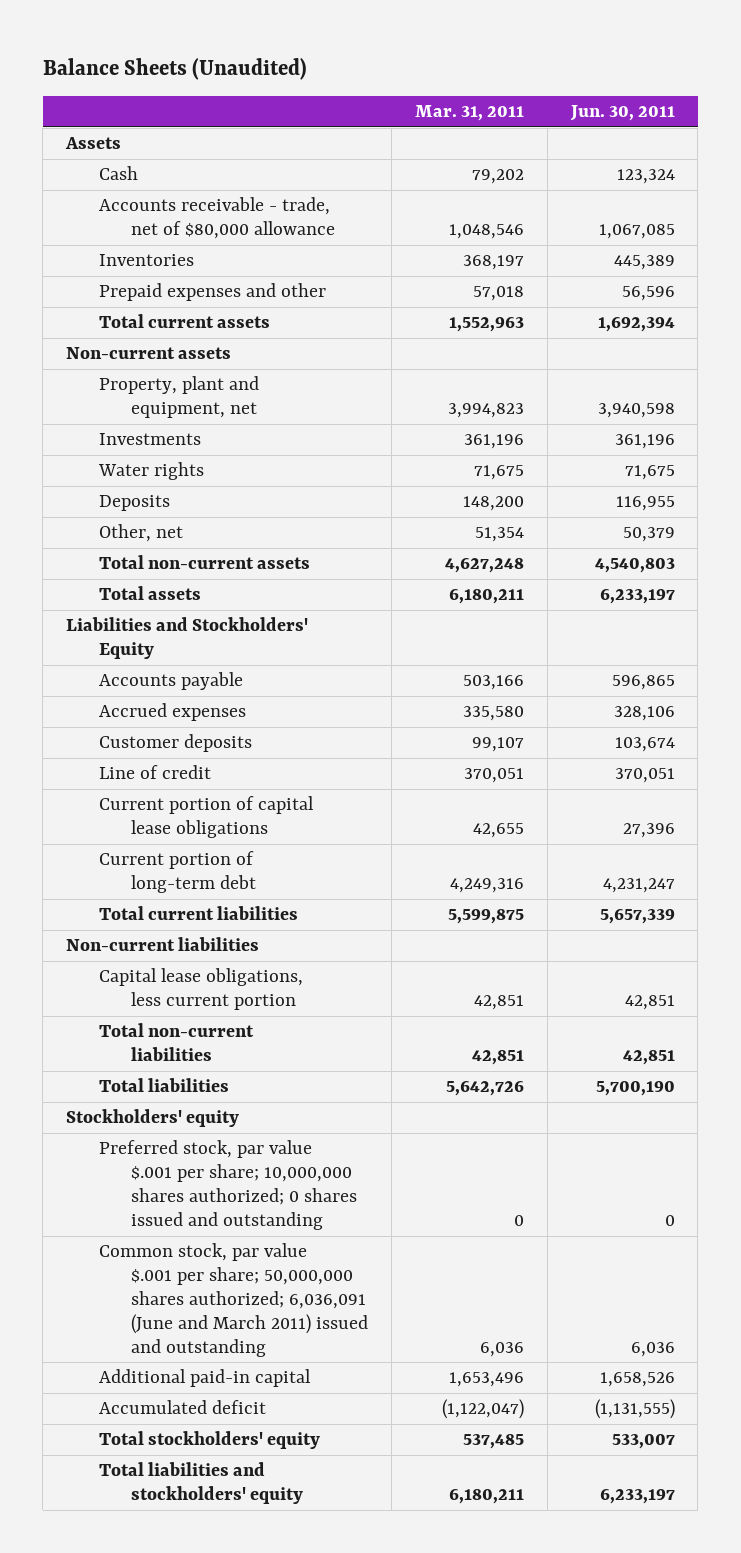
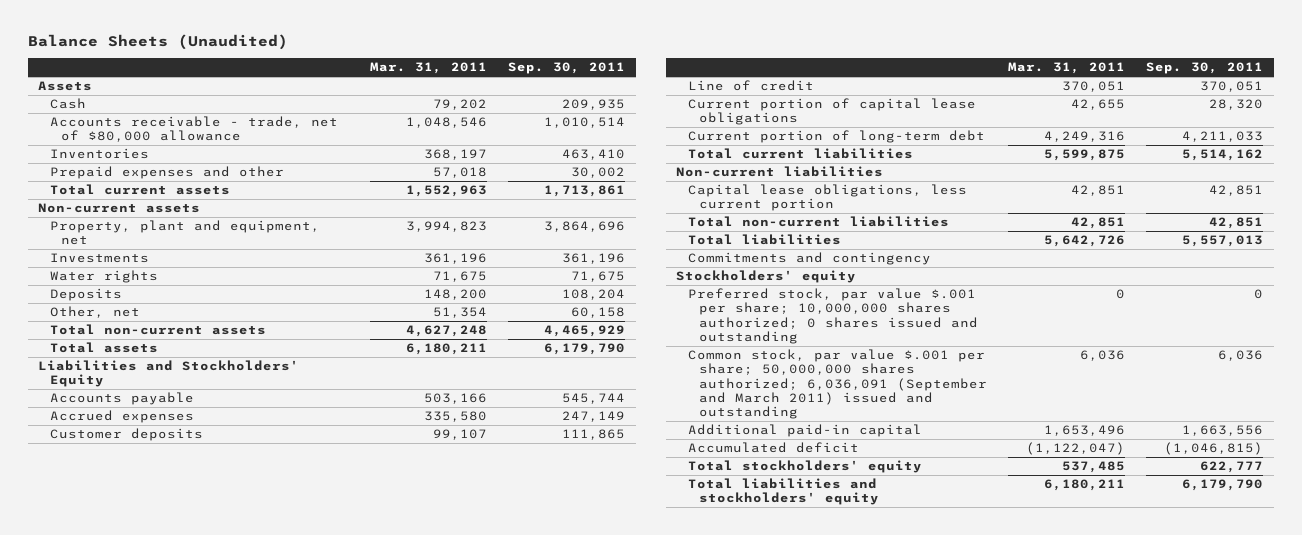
[569,105,675,122] Jun. 30, 2011 -> none
none -> [508,62,626,75] Sep. 30, 2011
none -> [687,252,931,266] Commitments and contingency
[98,1243,369,1357] Common stock, par value $.001 per share; 50,000,000 shares authorized; 6,036,091 (June and March 2011) issued and outstanding -> [687,349,988,420] Common stock, par value $.001 per share; 50,000,000 shares authorized; 6,036,091 (September and March 2011) issued and outstanding

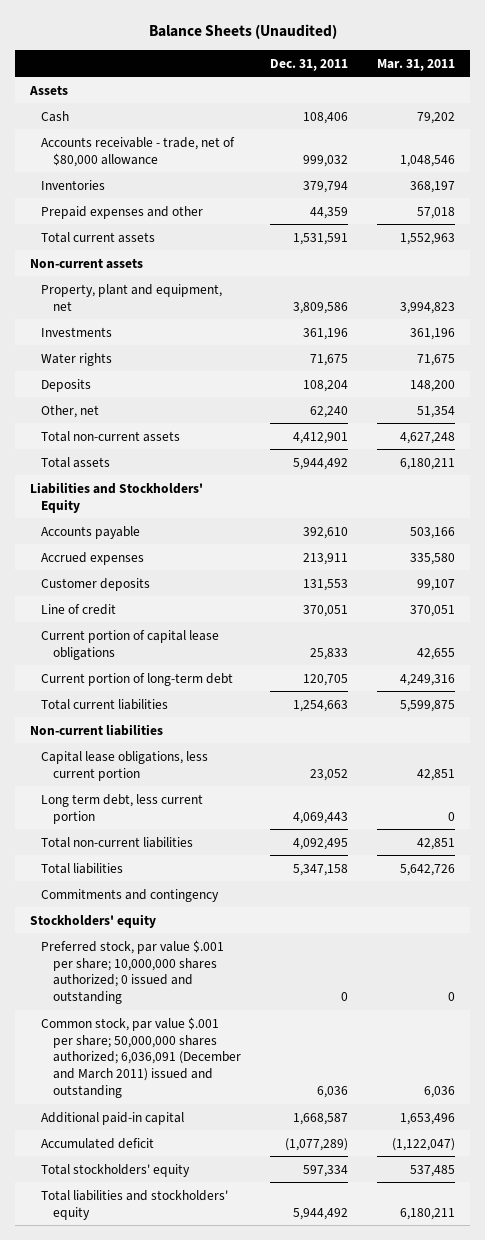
[508,62,626,75] Sep. 30, 2011 -> none
none -> [270,58,349,71] Dec. 31, 2011
none -> [41,793,204,824] Long term debt, less current portion
[687,288,979,344] Preferred stock, par value $.001 per share; 10,000,000 shares authorized; 0 shares issued and outstanding -> [41,939,225,1005] Preferred stock, par value $.001 per share; 10,000,000 shares authorized; 0 issued and outstanding
[687,349,988,420] Common stock, par value $.001 per share; 50,000,000 shares authorized; 6,036,091 (September and March 2011) issued and outstanding -> [41,1016,241,1099] Common stock, par value $.001 per share; 50,000,000 shares authorized; 6,036,091 (December and March 2011) issued and outstanding

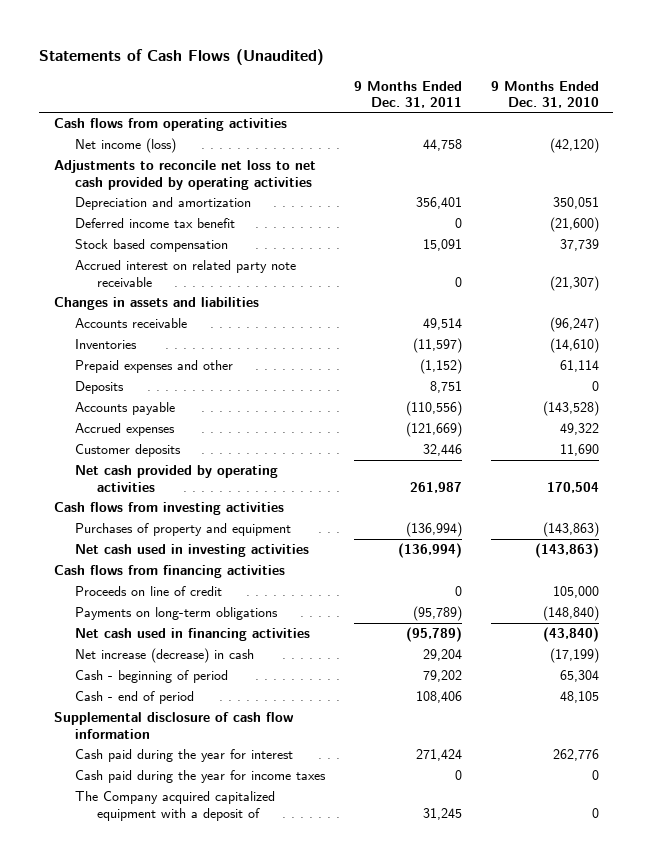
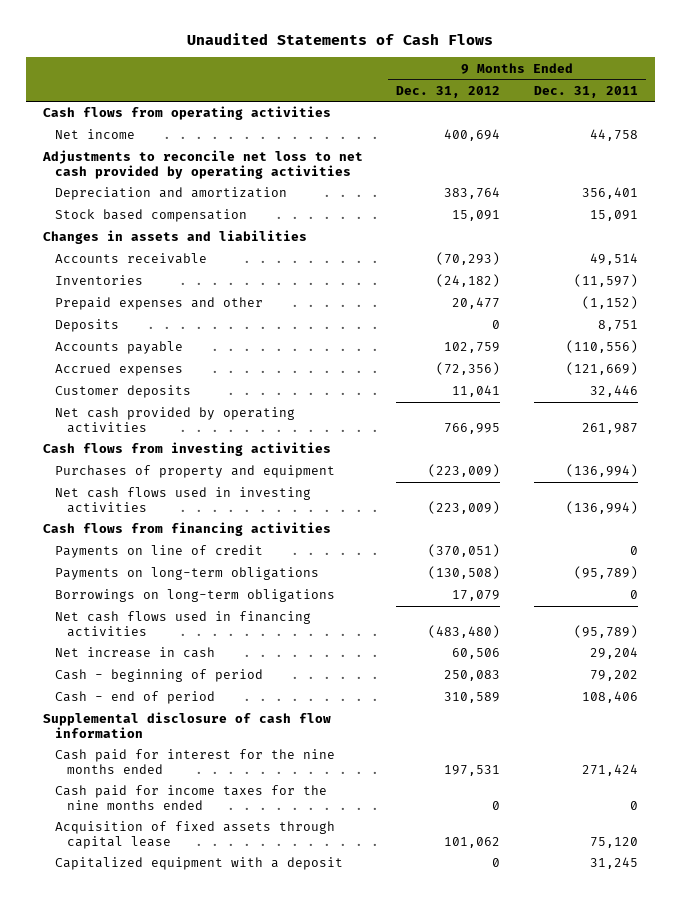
[39,49,325,66] Statements of Cash Flows (Unaudited) -> [187,33,494,46] Unaudited Statements of Cash Flows
[490,80,599,108] 9 Months Ended Dec. 31, 2010 -> none
none -> [396,85,501,98] Dec. 31, 2012
[75,138,177,154] Net income (loss) -> [54,129,135,140] Net income
[75,218,236,229] Deferred income tax benefit -> none
[75,260,297,287] Accrued interest on related party note receivable -> none
[75,544,310,558] Net cash used in investing activities -> [54,487,311,513] Net cash flows used in investing activities
[75,586,223,597] Proceeds on line of credit -> [54,545,263,559] Payments on line of credit
none -> [54,589,335,603] Borrowings on long-term obligations
[75,628,311,642] Net cash used in financing activities -> [54,611,311,637] Net cash flows used in financing activities
[75,648,255,664] Net increase (decrease) in cash -> [54,647,215,659] Net increase in cash
[75,749,294,763] Cash paid during the year for interest -> [54,749,335,774] Cash paid for interest for the nine months ended
[75,770,327,784] Cash paid during the year for income taxes -> [54,785,327,810] Cash paid for income taxes for the nine months ended
none -> [54,821,335,849] Acquisition of fixed assets through capital lease
[75,791,276,821] The Company acquired capitalized equipment with a deposit of -> [54,857,343,871] Capitalized equipment with a deposit

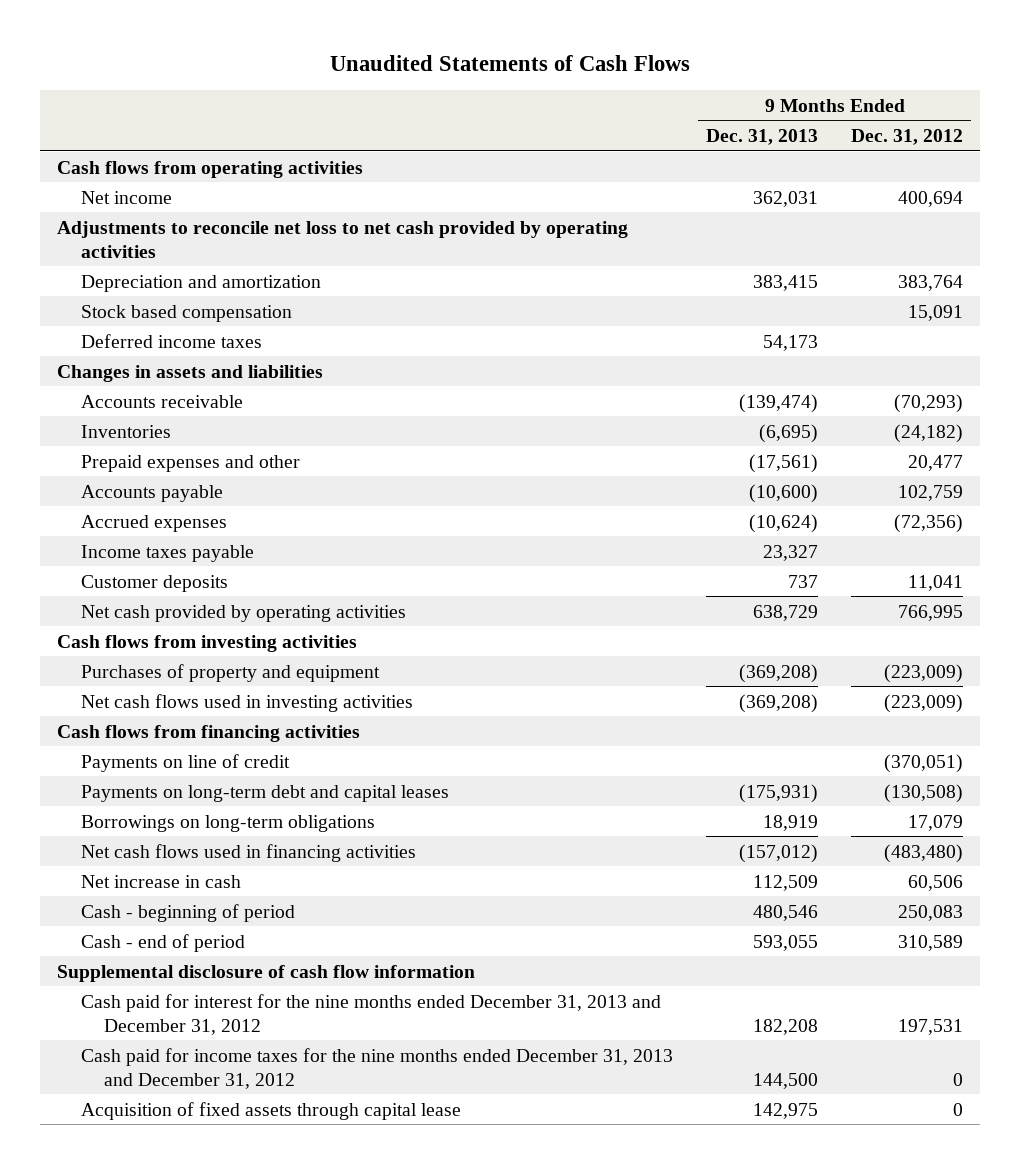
[533,85,638,98] Dec. 31, 2011 -> none
none -> [705,129,818,146] Dec. 31, 2013
none -> [80,333,262,348] Deferred income taxes
[54,319,119,333] Deposits -> none
none -> [80,544,254,562] Income taxes payable
[54,567,319,581] Payments on long-term obligations -> [80,784,449,802] Payments on long-term debt and capital leases
[54,857,343,871] Capitalized equipment with a deposit -> none
[54,749,335,774] Cash paid for interest for the nine months ended -> [80,993,661,1035] Cash paid for interest for the nine months ended December 31, 2013 and December 31, 2012
[54,785,327,810] Cash paid for income taxes for the nine months ended -> [80,1047,673,1089] Cash paid for income taxes for the nine months ended December 31, 2013 and December 31, 2012
[444,836,501,848] 101,062 -> [953,1102,964,1116] 0

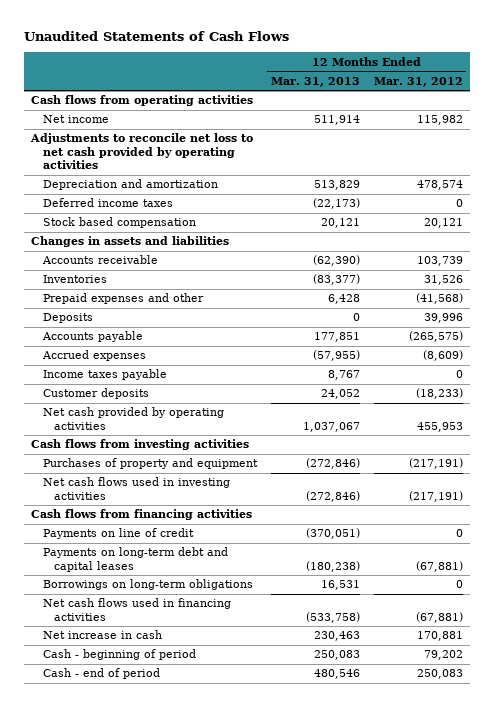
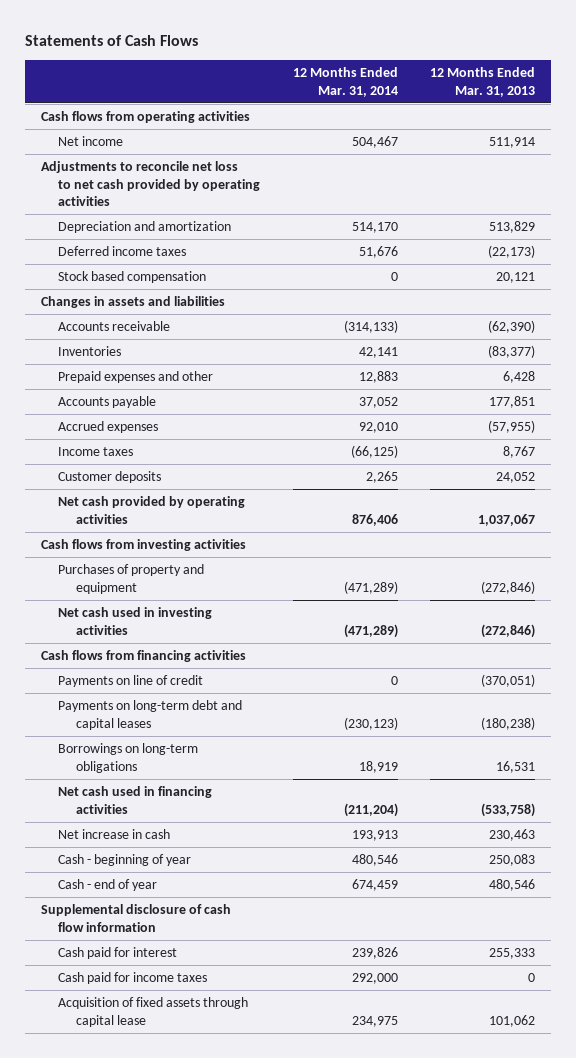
[24,31,290,42] Unaudited Statements of Cash Flows -> [24,35,198,47] Statements of Cash Flows
[373,76,463,87] Mar. 31, 2012 -> none
none -> [292,67,398,97] 12 Months Ended Mar. 31, 2014
[42,313,93,324] Deposits -> none
[42,369,167,381] Income taxes payable -> [58,446,134,456] Income taxes
[42,477,230,500] Net cash flows used in investing activities -> [58,606,213,635] Net cash used in investing activities
[42,598,231,621] Net cash flows used in financing activities -> [58,785,213,814] Net cash used in financing activities
[42,649,196,661] Cash - beginning of period -> [58,853,192,866] Cash - beginning of year
[42,668,160,680] Cash - end of period -> [58,878,158,891] Cash - end of year
none -> [40,903,231,932] Supplemental disclosure of cash flow information
none -> [58,946,178,959] Cash paid for interest
none -> [58,971,208,984] Cash paid for income taxes
none -> [58,996,249,1027] Acquisition of fixed assets through capital lease

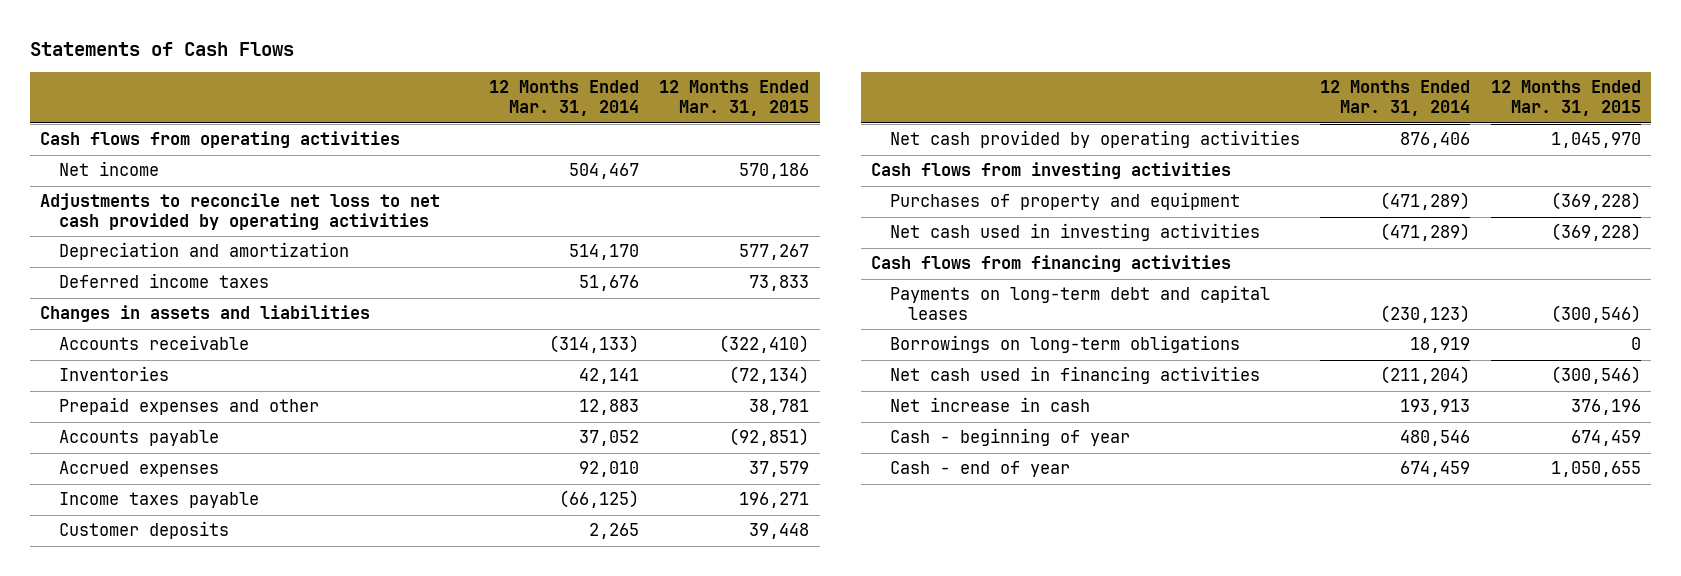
[429,67,535,97] 12 Months Ended Mar. 31, 2013 -> none
none -> [659,80,810,117] 12 Months Ended Mar. 31, 2015
[58,270,207,283] Stock based compensation -> none
[58,446,134,456] Income taxes -> [58,492,259,509] Income taxes payable
[58,674,204,687] Payments on line of credit -> none
[40,903,231,932] Supplemental disclosure of cash flow information -> none
[58,946,178,959] Cash paid for interest -> none
[58,971,208,984] Cash paid for income taxes -> none
[58,996,249,1027] Acquisition of fixed assets through capital lease -> none

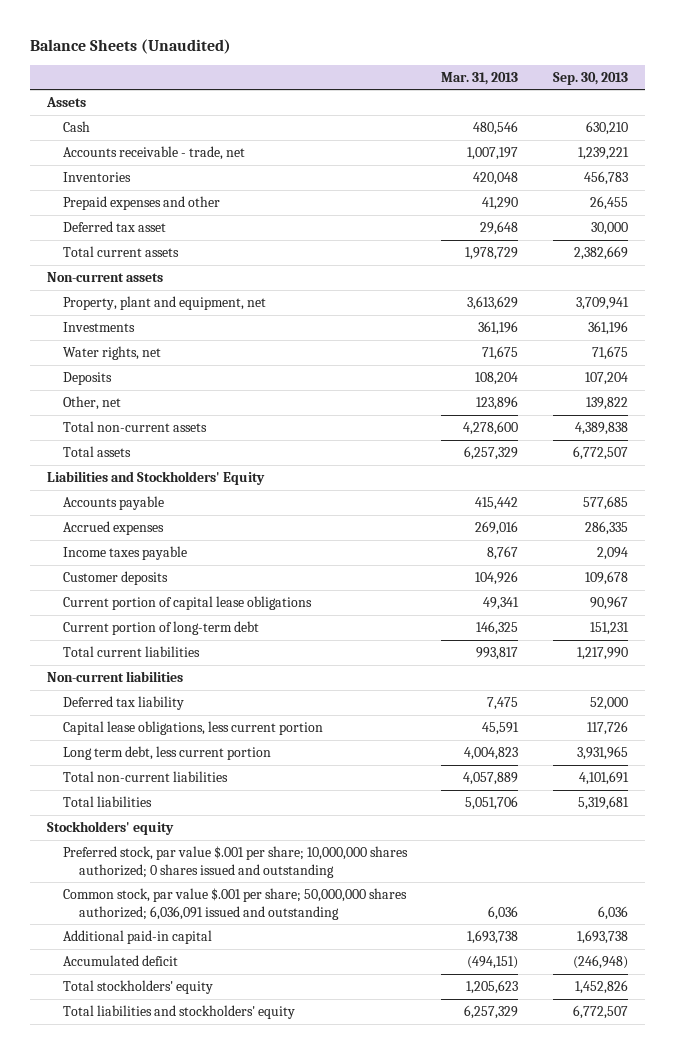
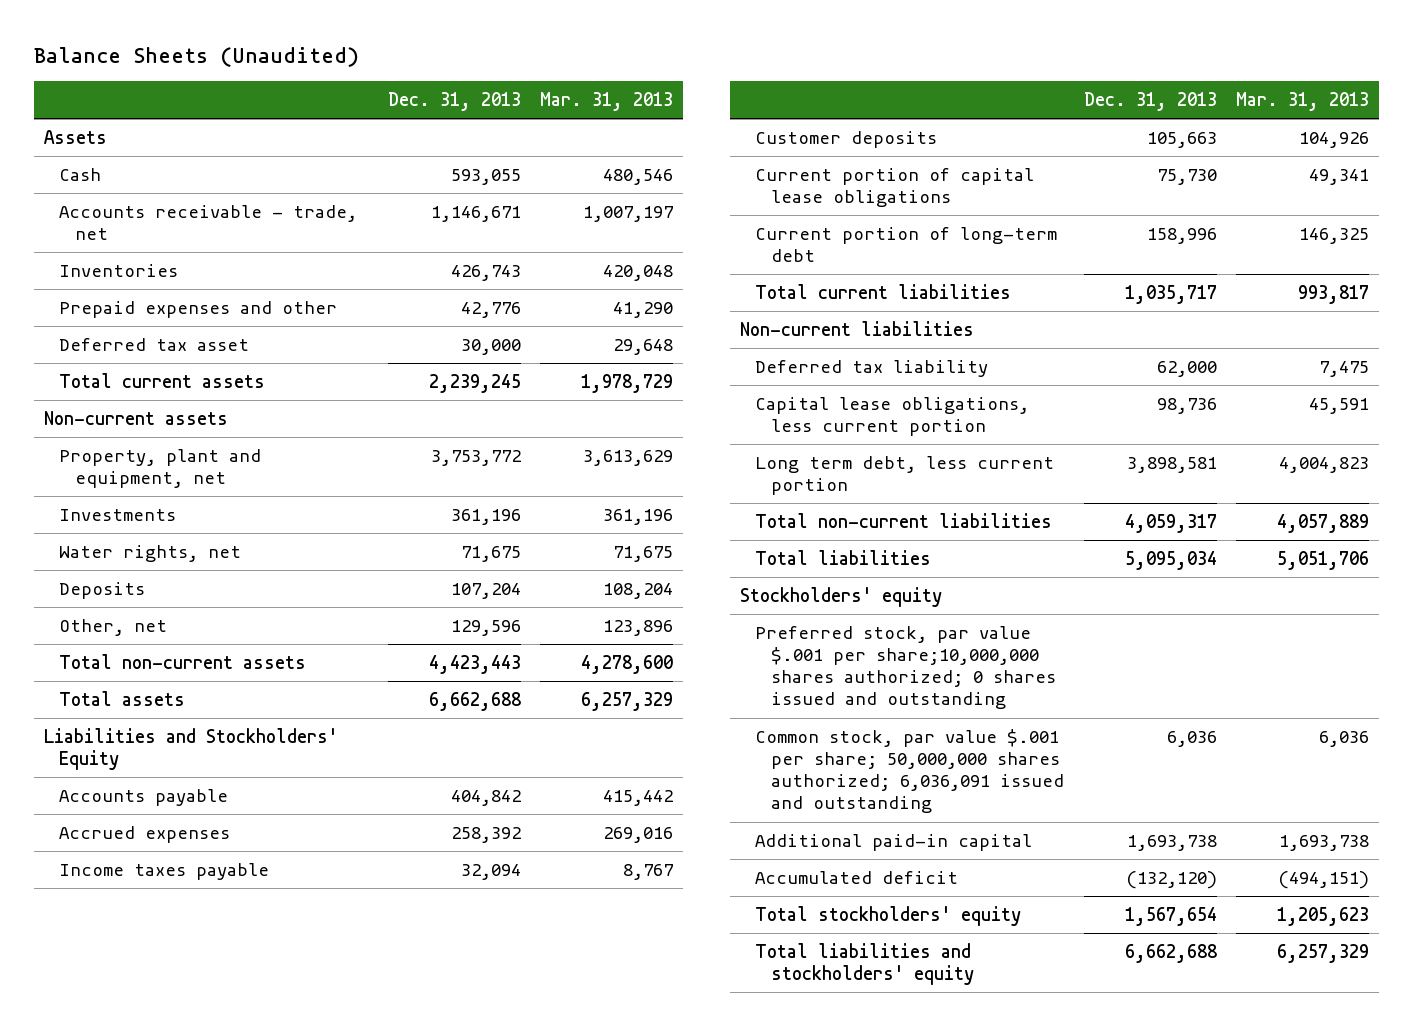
[552,71,628,85] Sep. 30, 2013 -> none
none -> [387,92,521,112] Dec. 31, 2013
[62,845,408,878] Preferred stock, par value $.001 per share; 10,000,000 shares authorized; 0 shares issued and outstanding -> [755,625,1057,710] Preferred stock, par value $.001 per share;10,000,000 shares authorized; 0 shares issued and outstanding

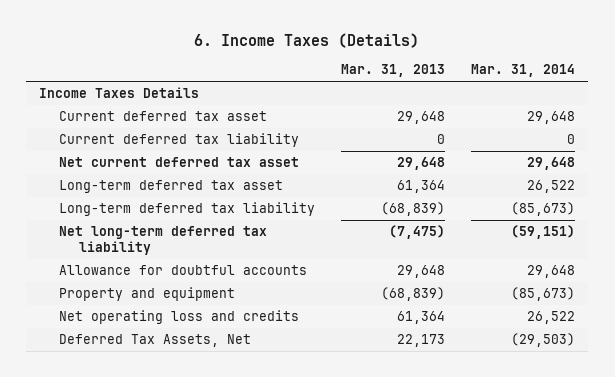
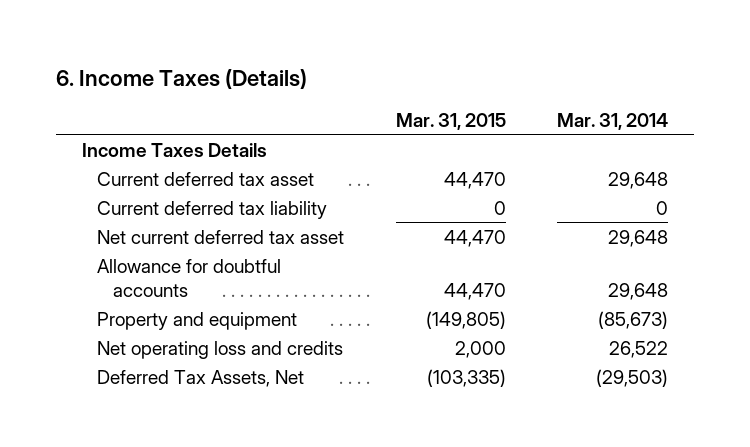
[341,64,446,78] Mar. 31, 2013 -> none
none -> [395,112,506,130] Mar. 31, 2015
[59,180,284,194] Long-term deferred tax asset -> none
[59,202,316,217] Long-term deferred tax liability -> none
[59,226,268,255] Net long-term deferred tax liability -> none

